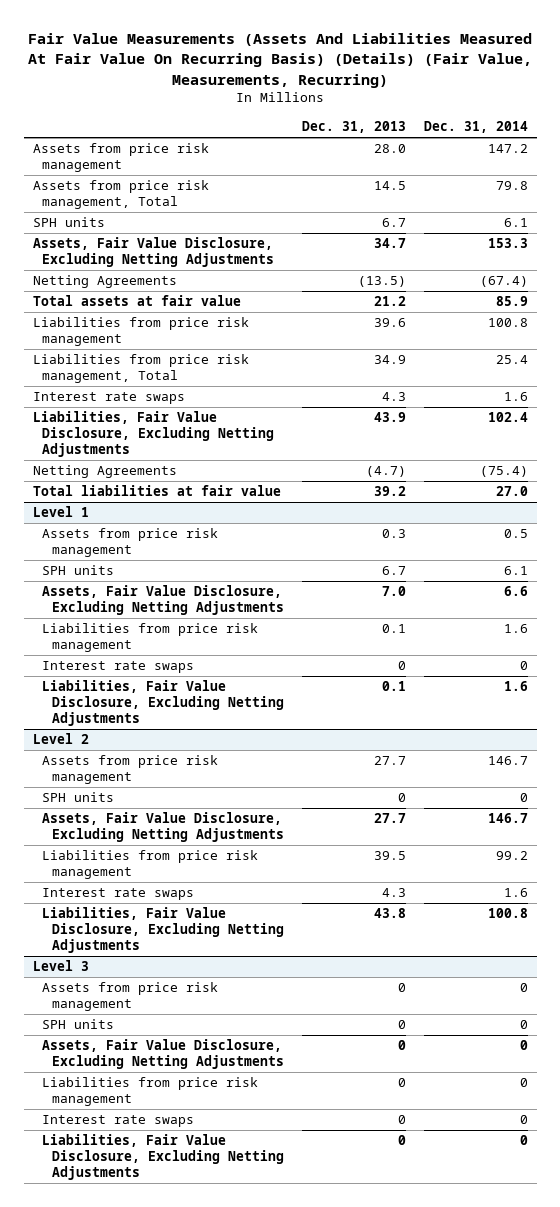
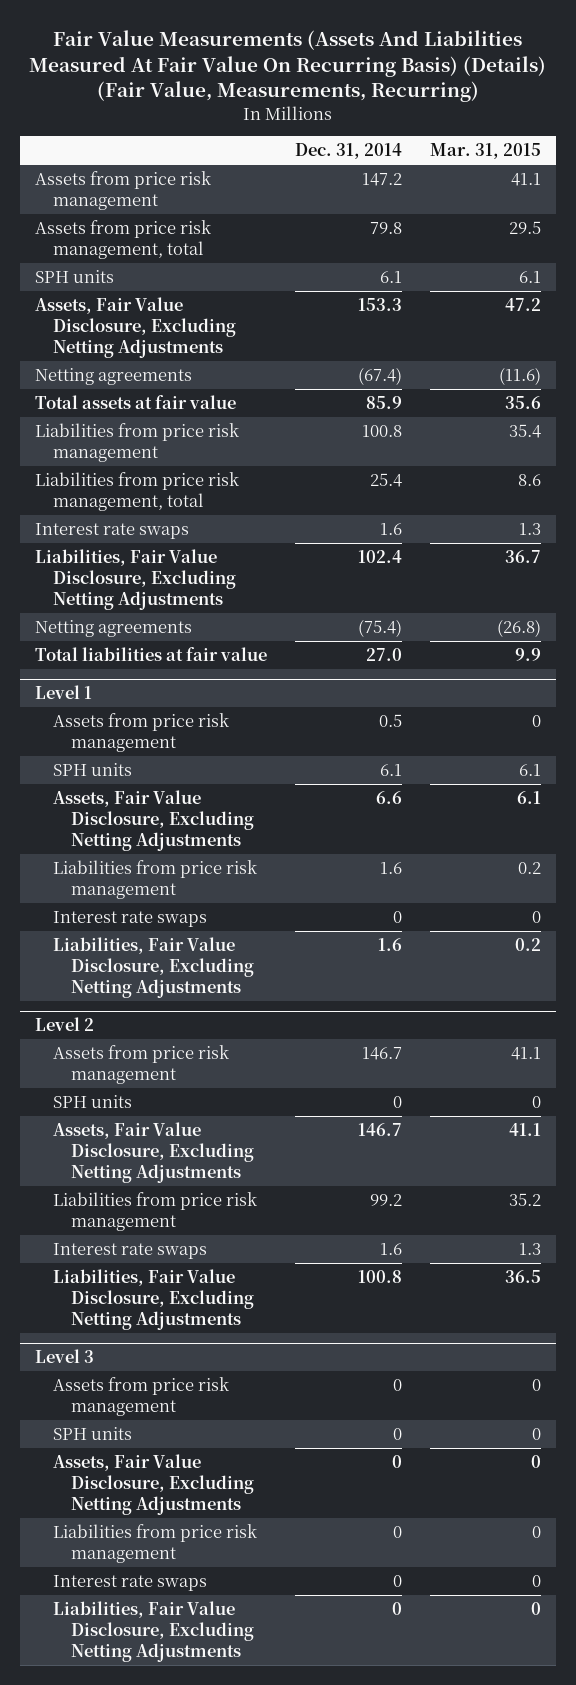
[302,120,407,133] Dec. 31, 2013 -> none
none -> [430,143,542,160] Mar. 31, 2015
[32,180,209,210] Assets from price risk management, Total -> [34,219,211,259] Assets from price risk management, total
[32,275,177,289] Netting Agreements -> [34,367,192,385] Netting agreements
[32,354,249,384] Liabilities from price risk management, Total -> [34,471,239,511] Liabilities from price risk management, total
[32,465,177,479] Netting Agreements -> [34,619,192,637] Netting agreements

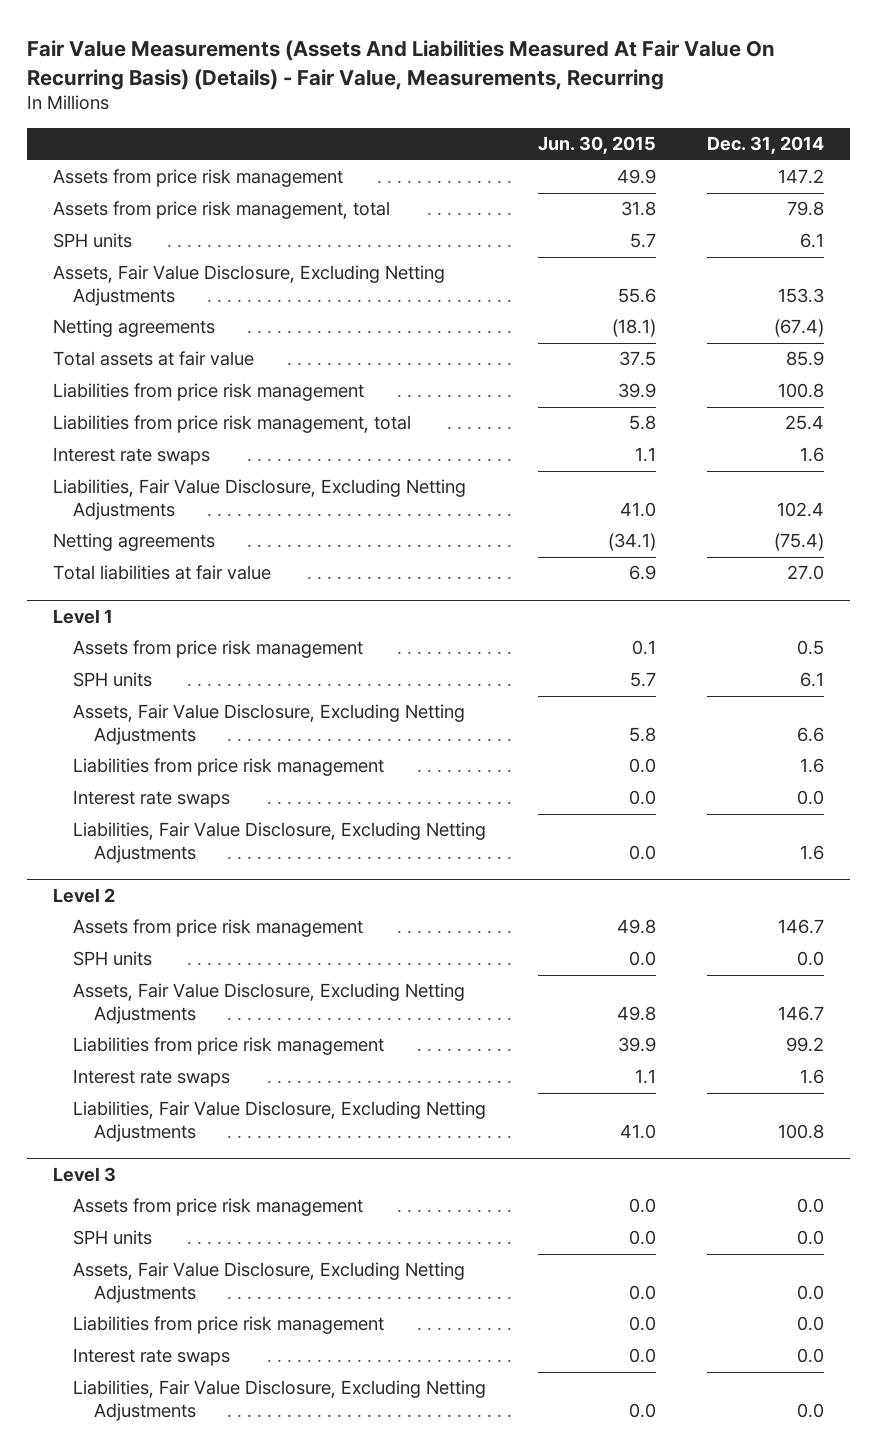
[29,30,547,103] Fair Value Measurements (Assets And Liabilities Measured At Fair Value On Recurring Basis) (Details) (Fair Value, Measurements, Recurring) -> [27,39,776,90] Fair Value Measurements (Assets And Liabilities Measured At Fair Value On Recurring Basis) (Details) - Fair Value, Measurements, Recurring
[430,143,542,160] Mar. 31, 2015 -> none
none -> [537,136,656,155] Jun. 30, 2015
[393,910,403,923] 0 -> [797,790,825,806] 0.0
[393,1095,403,1108] 0 -> [797,951,825,967] 0.0
[393,1378,403,1391] 0 -> [797,1198,825,1214] 0.0
[393,1427,403,1440] 0 -> [797,1230,825,1246] 0.0
[392,1454,403,1468] 0 -> [797,1285,825,1301] 0.0
[393,1525,403,1538] 0 -> [797,1316,825,1332] 0.0
[393,1574,403,1587] 0 -> [797,1348,825,1364] 0.0
[392,1601,403,1615] 0 -> [797,1403,825,1419] 0.0

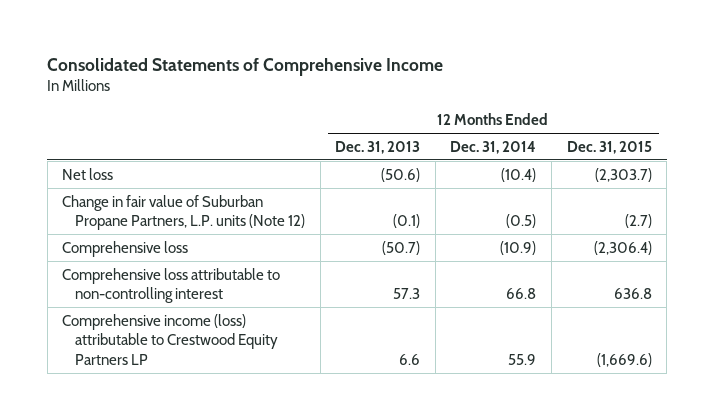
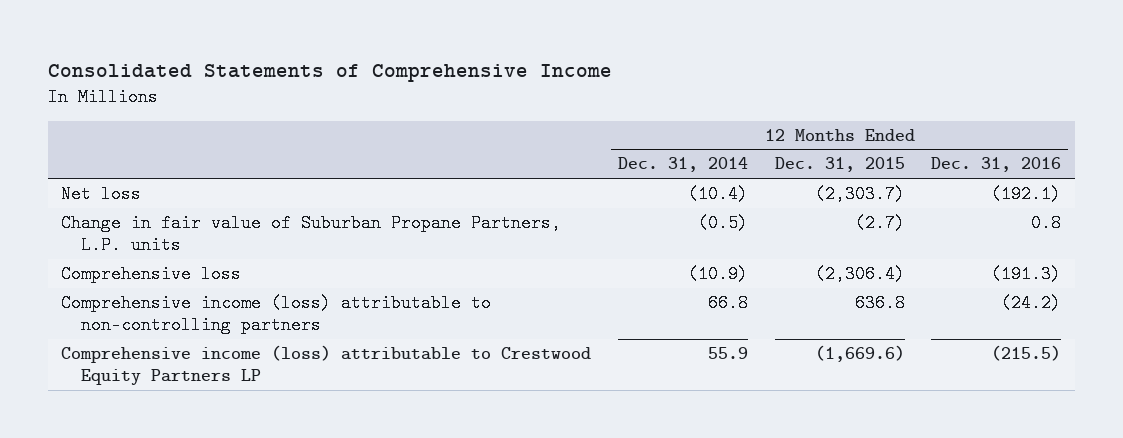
[335,140,421,154] Dec. 31, 2013 -> none
none -> [931,157,1062,173] Dec. 31, 2016
[62,194,306,231] Change in fair value of Suburban Propane Partners, L.P. units (Note 12) -> [61,214,562,254] Change in fair value of Suburban Propane Partners, L.P. units
[62,267,281,304] Comprehensive loss attributable to non-controlling interest -> [61,294,492,334] Comprehensive income (loss) attributable to non-controlling partners

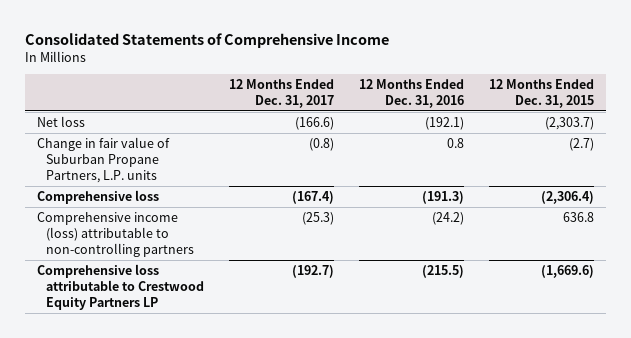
[618,157,749,173] Dec. 31, 2014 -> none
none -> [229,79,335,109] 12 Months Ended Dec. 31, 2017
[61,345,592,385] Comprehensive income (loss) attributable to Crestwood Equity Partners LP -> [37,264,205,310] Comprehensive loss attributable to Crestwood Equity Partners LP

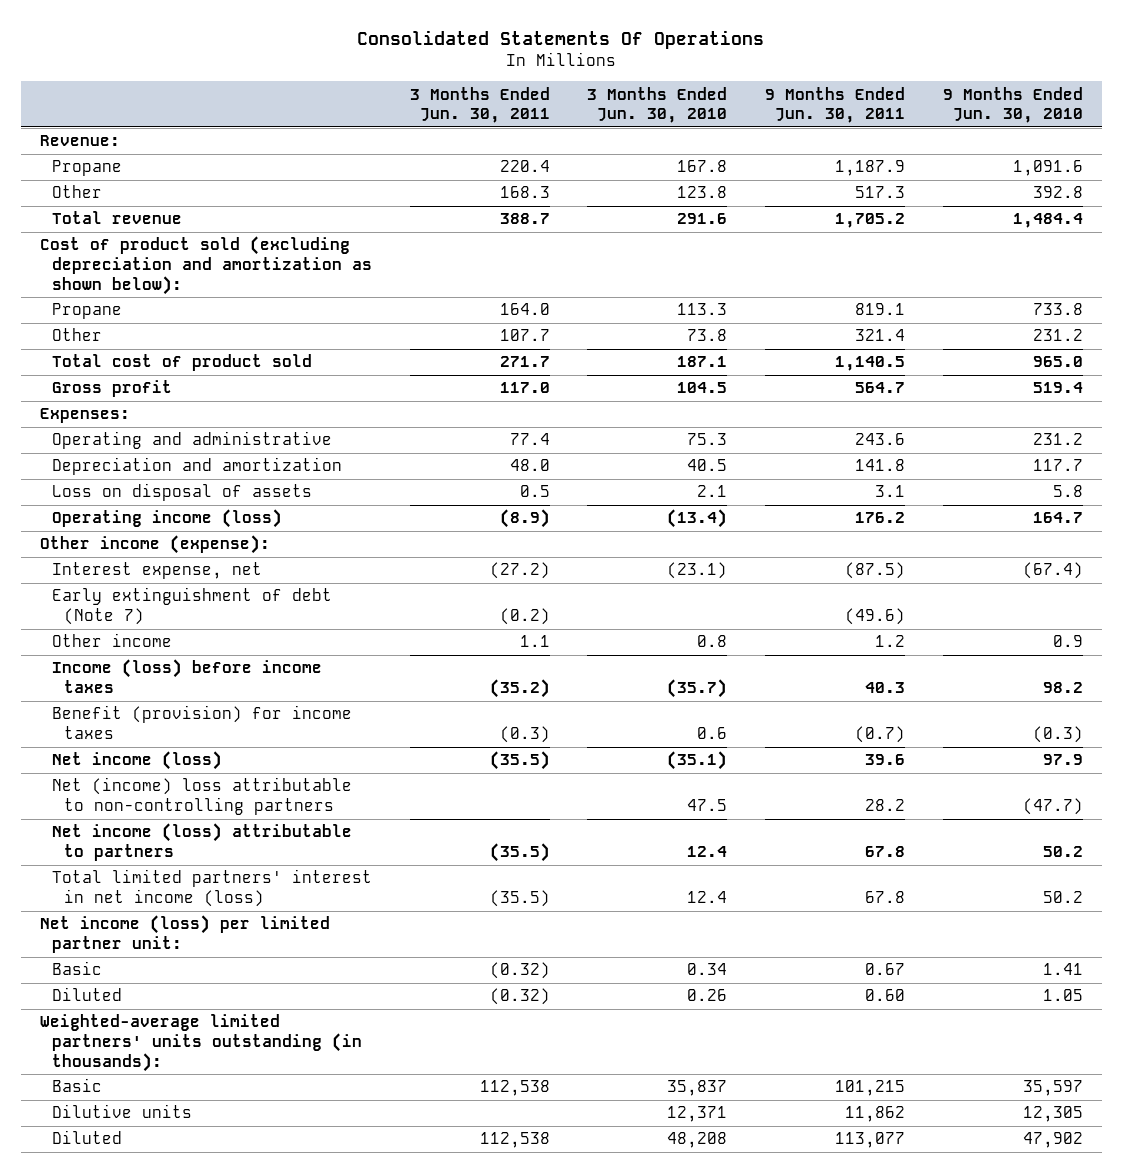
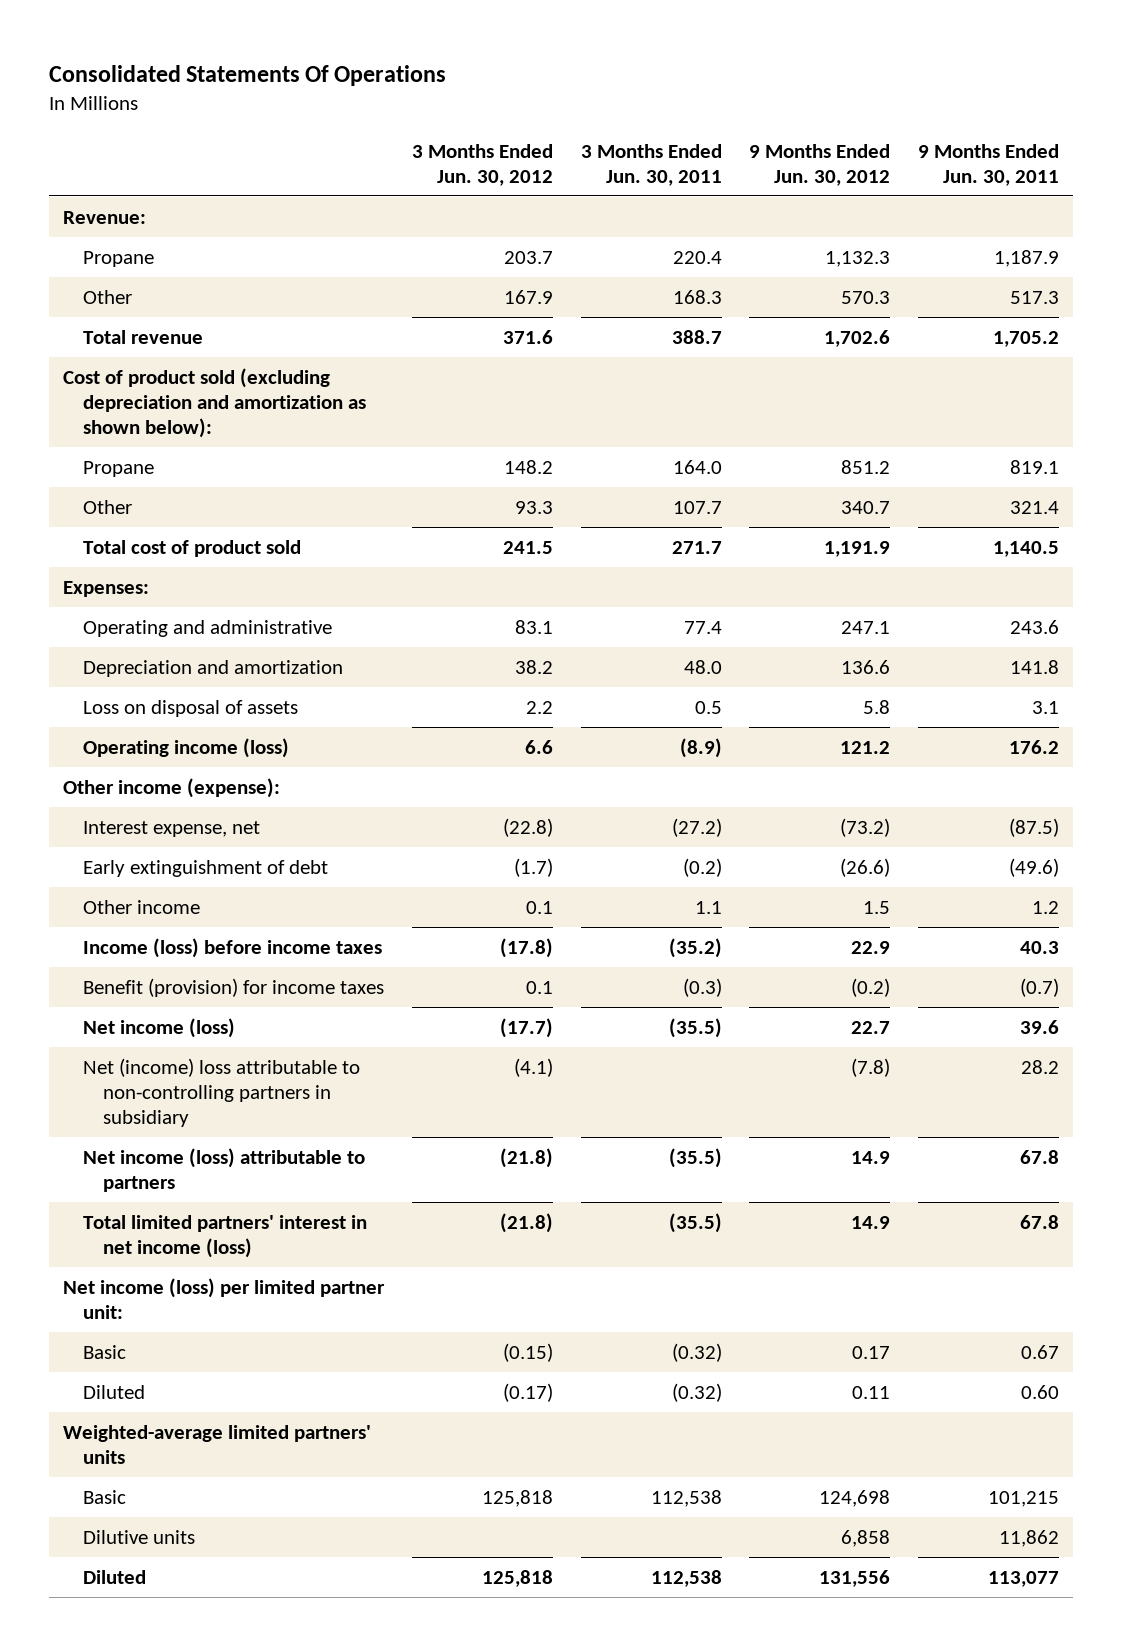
[587,86,728,124] 3 Months Ended Jun. 30, 2010 -> none
[942,86,1083,124] 9 Months Ended Jun. 30, 2010 -> none
none -> [411,143,553,186] 3 Months Ended Jun. 30, 2012
none -> [749,143,891,186] 9 Months Ended Jun. 30, 2012
[51,380,172,398] Gross profit -> none
[51,587,332,626] Early extinguishment of debt (Note 7) -> [82,859,328,877] Early extinguishment of debt
[51,777,352,816] Net (income) loss attributable to non-controlling partners -> [82,1057,360,1128] Net (income) loss attributable to non-controlling partners in subsidiary
[39,1014,362,1072] Weighted-average limited partners' units outstanding (in thousands): -> [62,1424,371,1464] Weighted-average limited partners' units

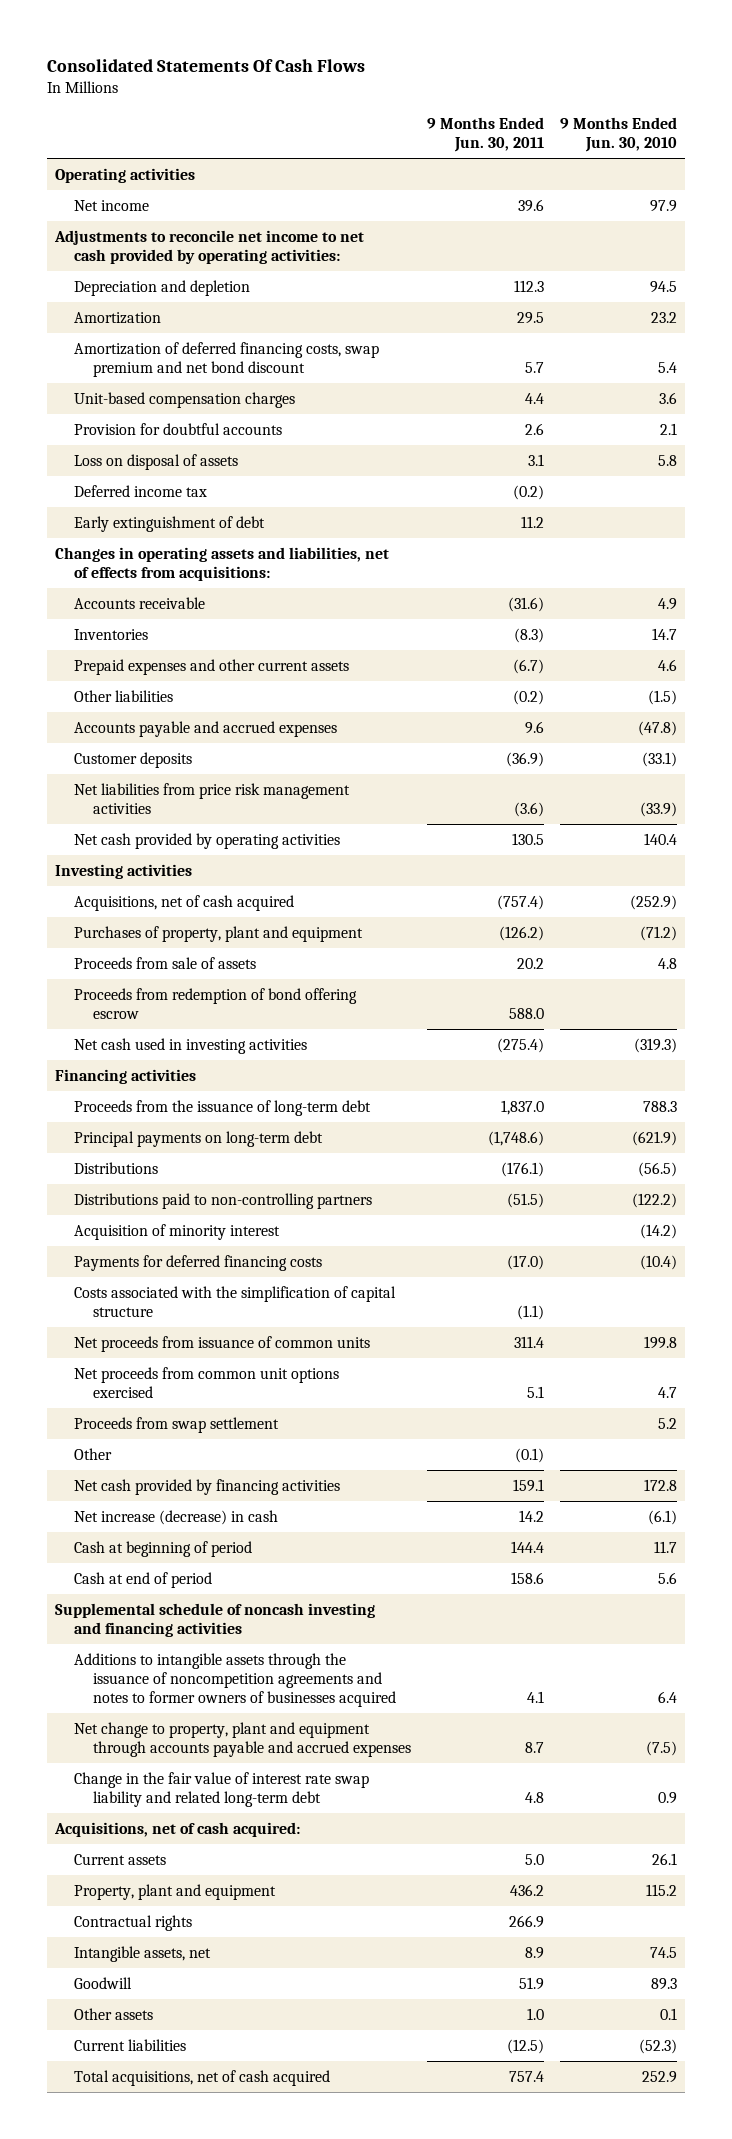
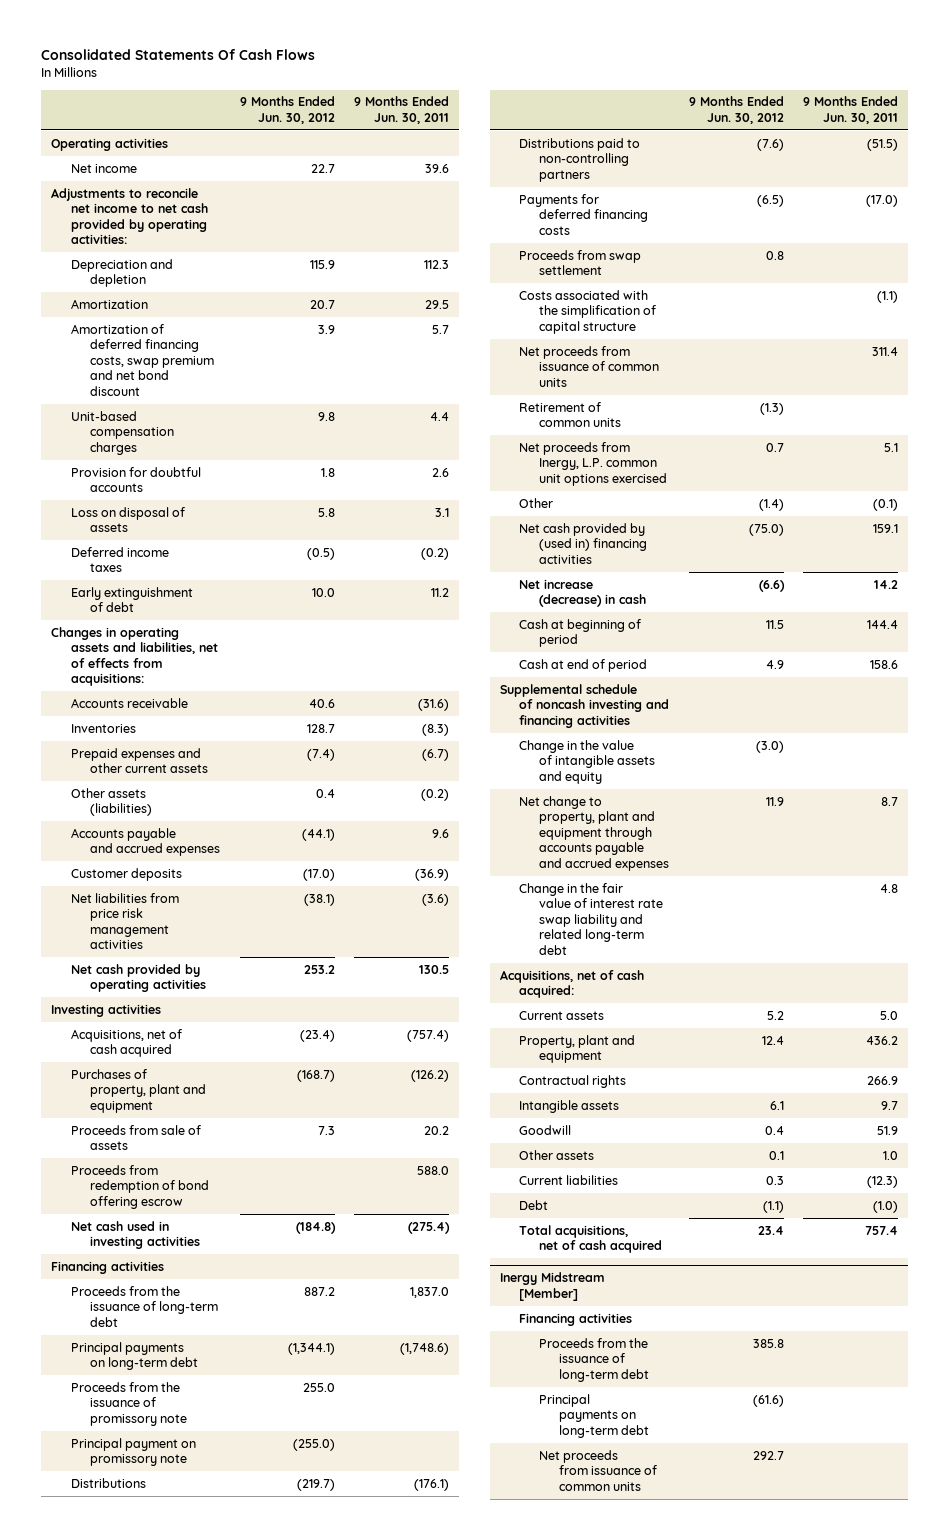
[559,117,677,153] 9 Months Ended Jun. 30, 2010 -> none
none -> [239,96,335,124] 9 Months Ended Jun. 30, 2012
[74,484,208,497] Deferred income tax -> [70,546,169,573] Deferred income taxes
[74,689,174,702] Other liabilities -> [70,787,153,817] Other assets (liabilities)
none -> [70,1381,188,1426] Proceeds from the issuance of promissory note
none -> [70,1437,196,1467] Principal payment on promissory note
[74,1223,281,1240] Acquisition of minority interest -> none
[74,1416,280,1433] Proceeds from swap settlement -> [519,249,642,276] Proceeds from swap settlement
none -> [519,401,622,428] Retirement of common units
[74,1366,340,1398] Net proceeds from common unit options exercised -> [519,441,668,486] Net proceeds from Inergy, L.P. common unit options exercised
[74,1478,341,1495] Net cash provided by financing activities -> [519,522,648,564] Net cash provided by (used in) financing activities
[74,1652,396,1708] Additions to intangible assets through the issuance of noncompetition agreements and notes to former owners of businesses acquired -> none
none -> [519,739,656,784] Change in the value of intangible assets and equity
[74,1945,212,1962] Intangible assets, net -> [519,1099,620,1113] Intangible assets
[524,1946,544,1959] 8.9 -> [880,1100,898,1110] 9.7
[506,2038,544,2054] (12.5) -> [866,1175,898,1188] (12.3)
none -> [519,1199,549,1210] Debt
none -> [499,1272,605,1302] Inergy Midstream [Member]
none -> [519,1312,633,1326] Financing activities
none -> [539,1337,649,1382] Proceeds from the issuance of long-term debt
none -> [539,1393,649,1438] Principal payments on long-term debt
none -> [539,1449,657,1491] Net proceeds from issuance of common units

